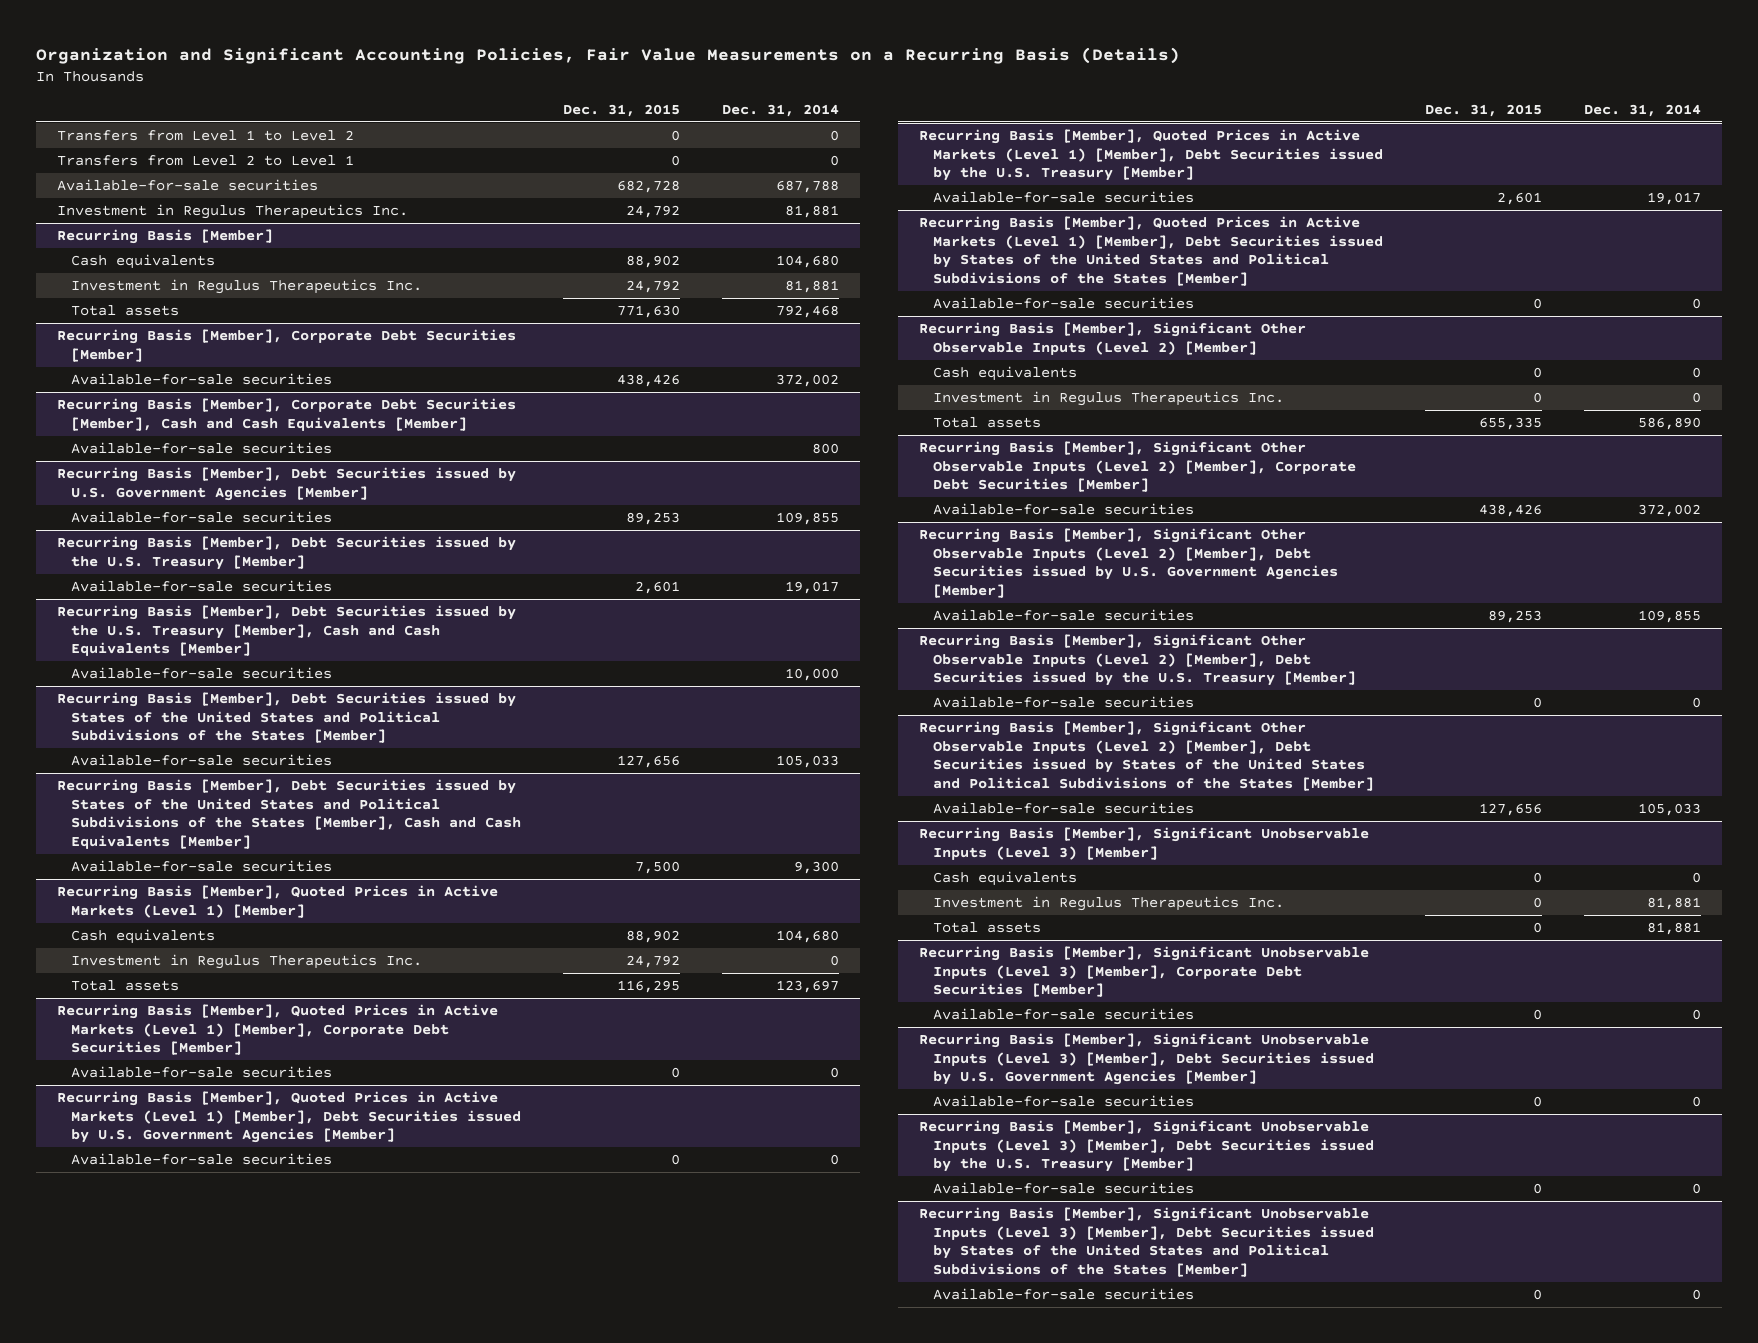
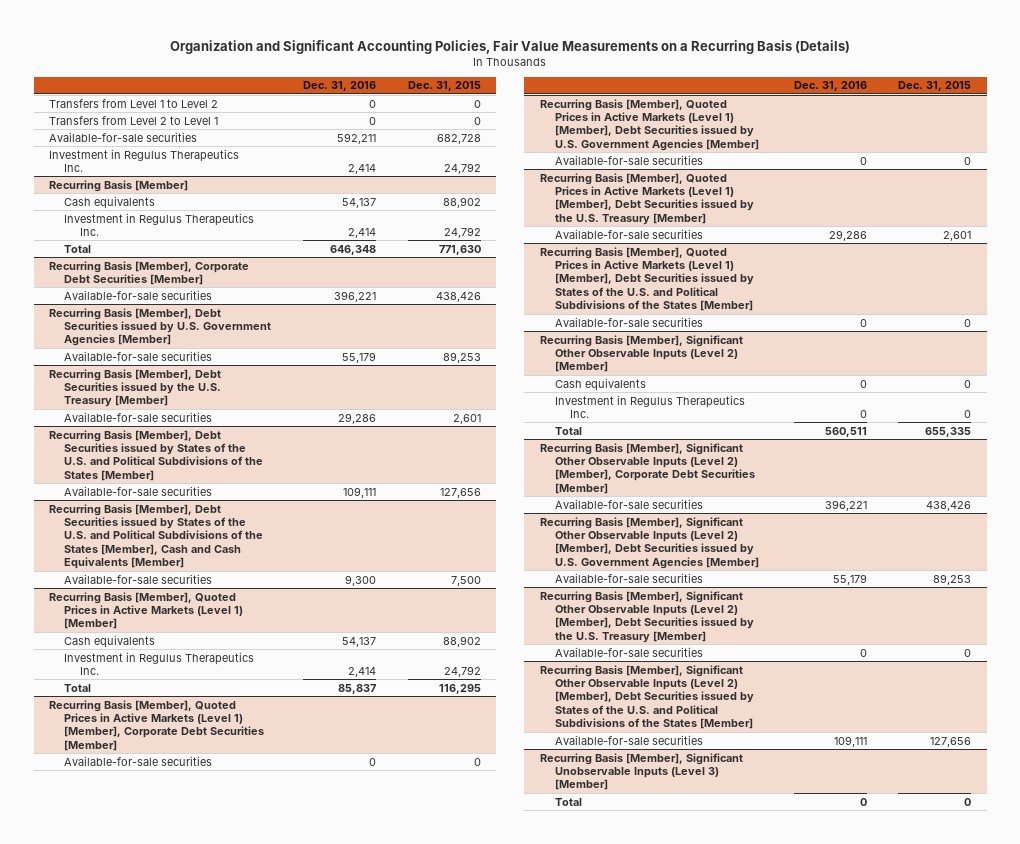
[721,103,839,117] Dec. 31, 2014 -> none
none -> [303,81,377,92] Dec. 31, 2016
[71,305,180,317] Total assets -> [64,244,92,253] Total
[57,398,517,431] Recurring Basis [Member], Corporate Debt Securities [Member], Cash and Cash Equivalents [Member] -> none
[71,442,333,455] Available-for-sale securities -> none
[57,605,517,657] Recurring Basis [Member], Debt Securities issued by the U.S. Treasury [Member], Cash and Cash Equivalents [Member] -> none
[71,667,333,680] Available-for-sale securities -> none
[57,692,517,744] Recurring Basis [Member], Debt Securities issued by States of the United States and Political Subdivisions of the States [Member] -> [49,429,264,481] Recurring Basis [Member], Debt Securities issued by States of the U.S. and Political Subdivisions of the States [Member]
[57,779,522,849] Recurring Basis [Member], Debt Securities issued by States of the United States and Political Subdivisions of the States [Member], Cash and Cash Equivalents [Member] -> [49,503,264,570] Recurring Basis [Member], Debt Securities issued by States of the U.S. and Political Subdivisions of the States [Member], Cash and Cash Equivalents [Member]
[71,980,180,992] Total assets -> [64,683,92,692] Total
[919,216,1384,286] Recurring Basis [Member], Quoted Prices in Active Markets (Level 1) [Member], Debt Securities issued by States of the United States and Political Subdivisions of the States [Member] -> [539,246,755,312] Recurring Basis [Member], Quoted Prices in Active Markets (Level 1) [Member], Debt Securities issued by States of the U.S. and Political Subdivisions of the States [Member]
[933,417,1042,429] Total assets -> [555,426,583,435] Total
[919,721,1375,791] Recurring Basis [Member], Significant Other Observable Inputs (Level 2) [Member], Debt Securities issued by States of the United States and Political Subdivisions of the States [Member] -> [539,664,755,730] Recurring Basis [Member], Significant Other Observable Inputs (Level 2) [Member], Debt Securities issued by States of the U.S. and Political Subdivisions of the States [Member]
[933,871,1078,887] Cash equivalents -> none
[933,896,1285,912] Investment in Regulus Therapeutics Inc. -> none
[919,946,1370,998] Recurring Basis [Member], Significant Unobservable Inputs (Level 3) [Member], Corporate Debt Securities [Member] -> none
[933,1008,1195,1021] Available-for-sale securities -> none
[919,1033,1375,1086] Recurring Basis [Member], Significant Unobservable Inputs (Level 3) [Member], Debt Securities issued by U.S. Government Agencies [Member] -> none
[933,1095,1195,1108] Available-for-sale securities -> none
[919,1120,1375,1173] Recurring Basis [Member], Significant Unobservable Inputs (Level 3) [Member], Debt Securities issued by the U.S. Treasury [Member] -> none
[933,1182,1195,1195] Available-for-sale securities -> none
[919,1207,1375,1277] Recurring Basis [Member], Significant Unobservable Inputs (Level 3) [Member], Debt Securities issued by States of the United States and Political Subdivisions of the States [Member] -> none
[933,1288,1195,1301] Available-for-sale securities -> none
[933,922,1042,934] Total assets -> [555,797,583,806] Total

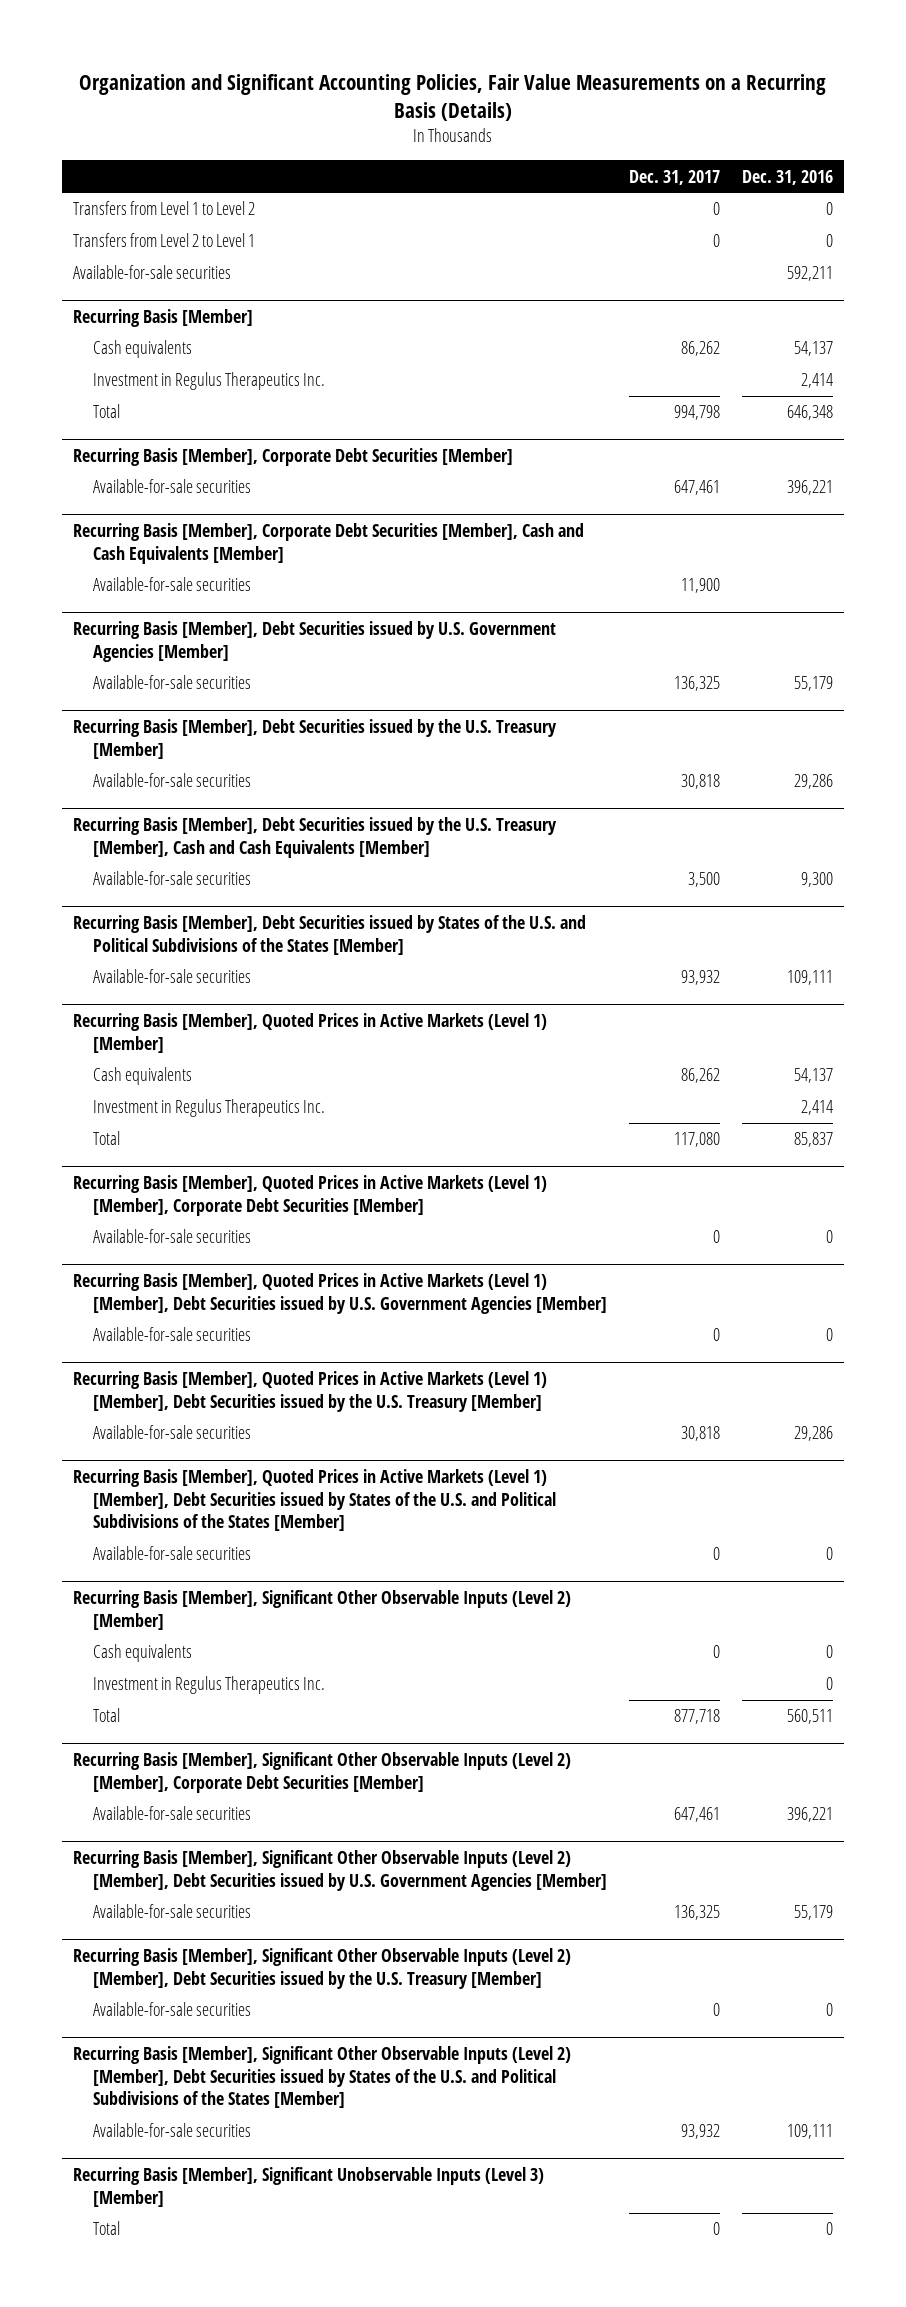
[407,81,481,92] Dec. 31, 2015 -> none
none -> [628,169,720,185] Dec. 31, 2017
[49,148,240,173] Investment in Regulus Therapeutics Inc. -> none
none -> [73,522,585,564] Recurring Basis [Member], Corporate Debt Securities [Member], Cash and Cash Equivalents [Member]
none -> [92,577,251,592] Available-for-sale securities
none -> [73,816,558,858] Recurring Basis [Member], Debt Securities issued by the U.S. Treasury [Member], Cash and Cash Equivalents [Member]
none -> [92,871,251,886] Available-for-sale securities
[49,503,264,570] Recurring Basis [Member], Debt Securities issued by States of the U.S. and Political Subdivisions of the States [Member], Cash and Cash Equivalents [Member] -> none
[64,573,213,584] Available-for-sale securities -> none

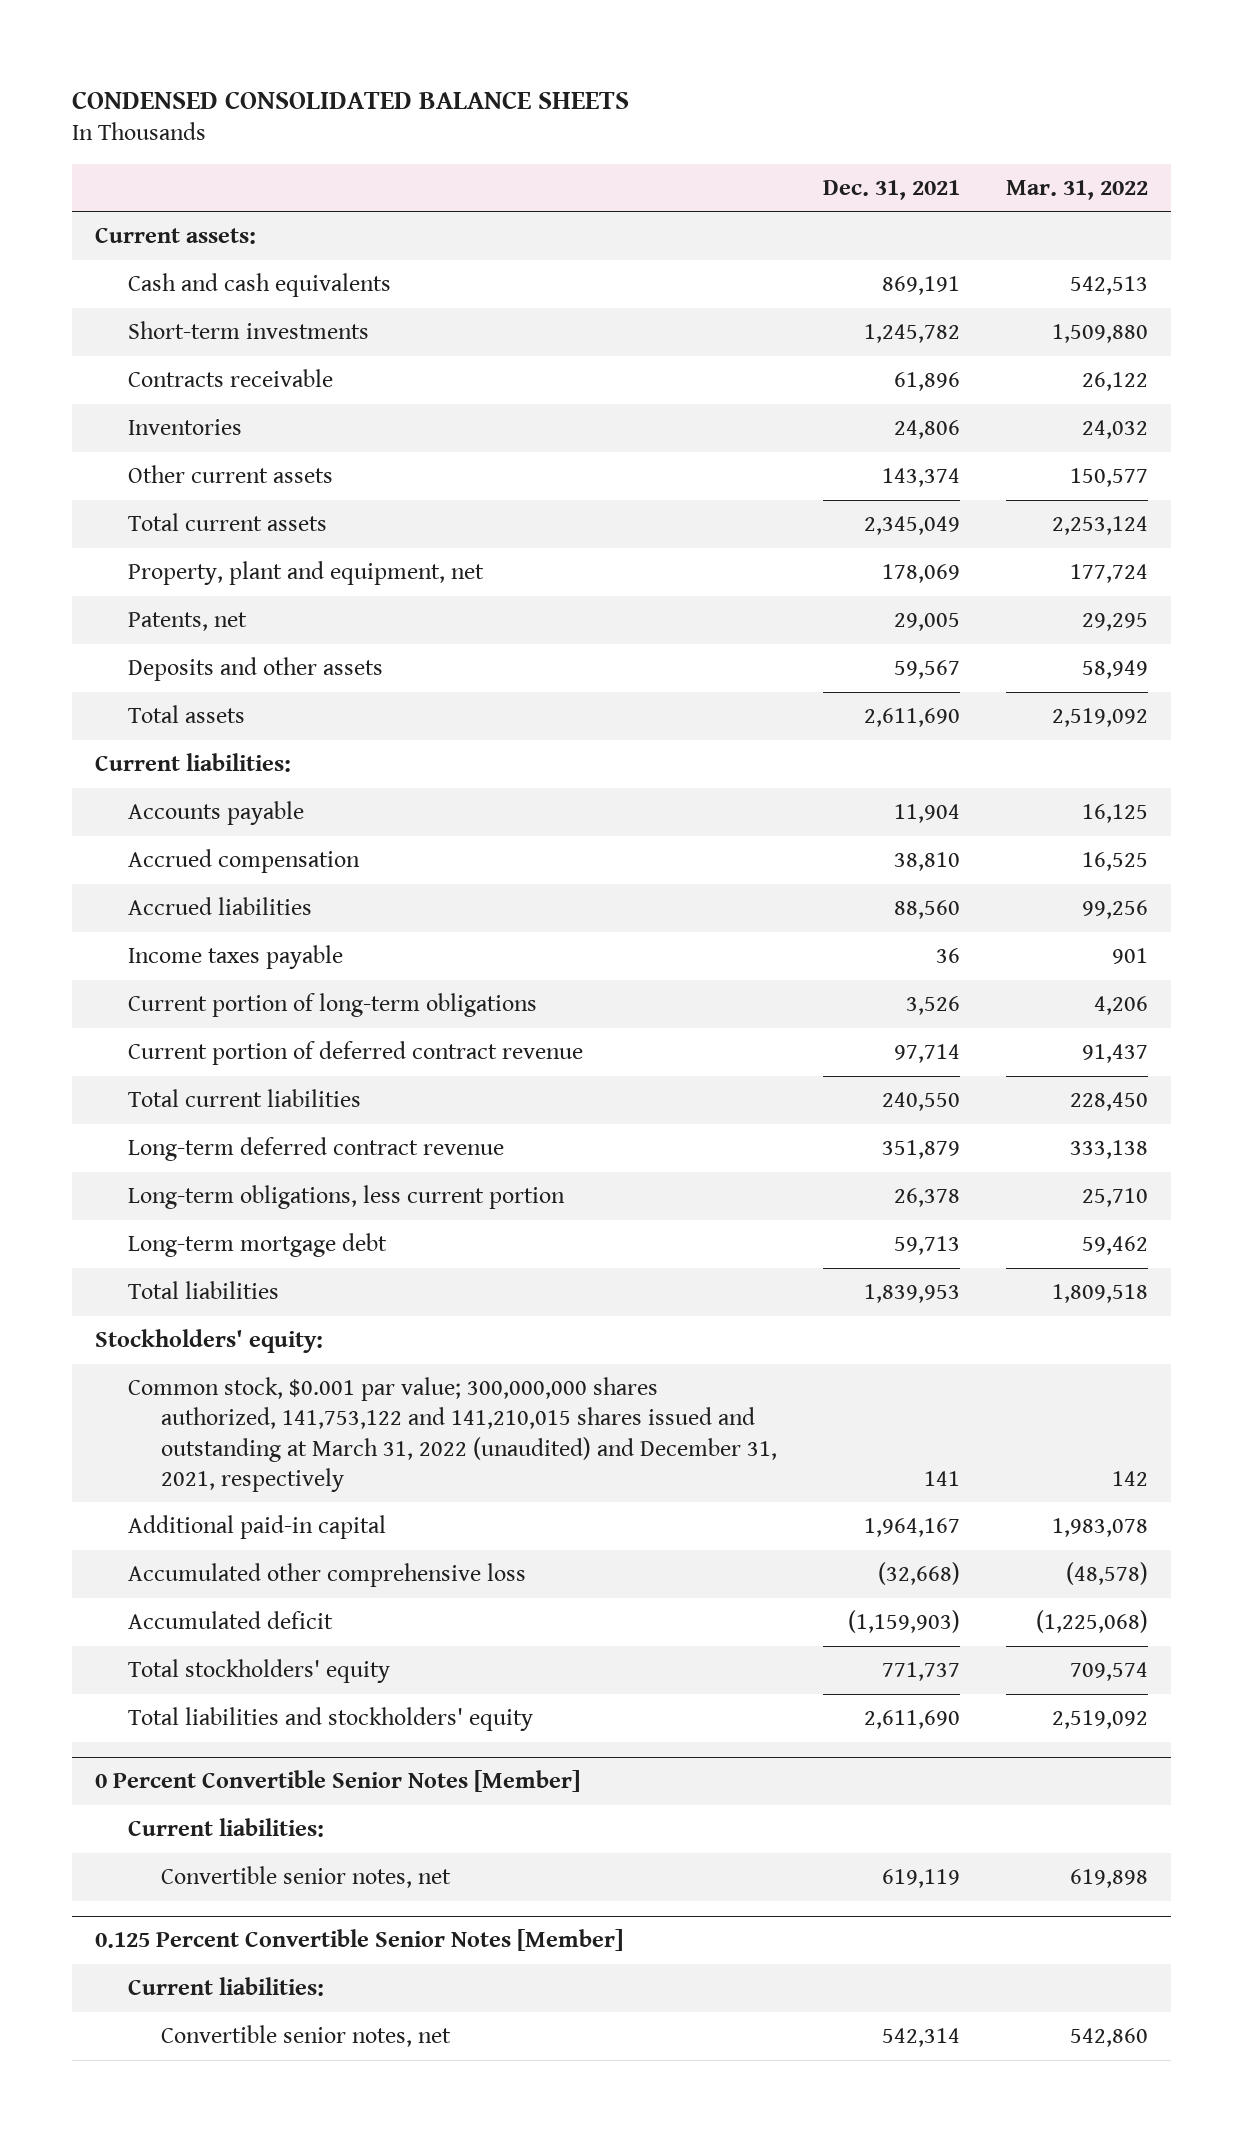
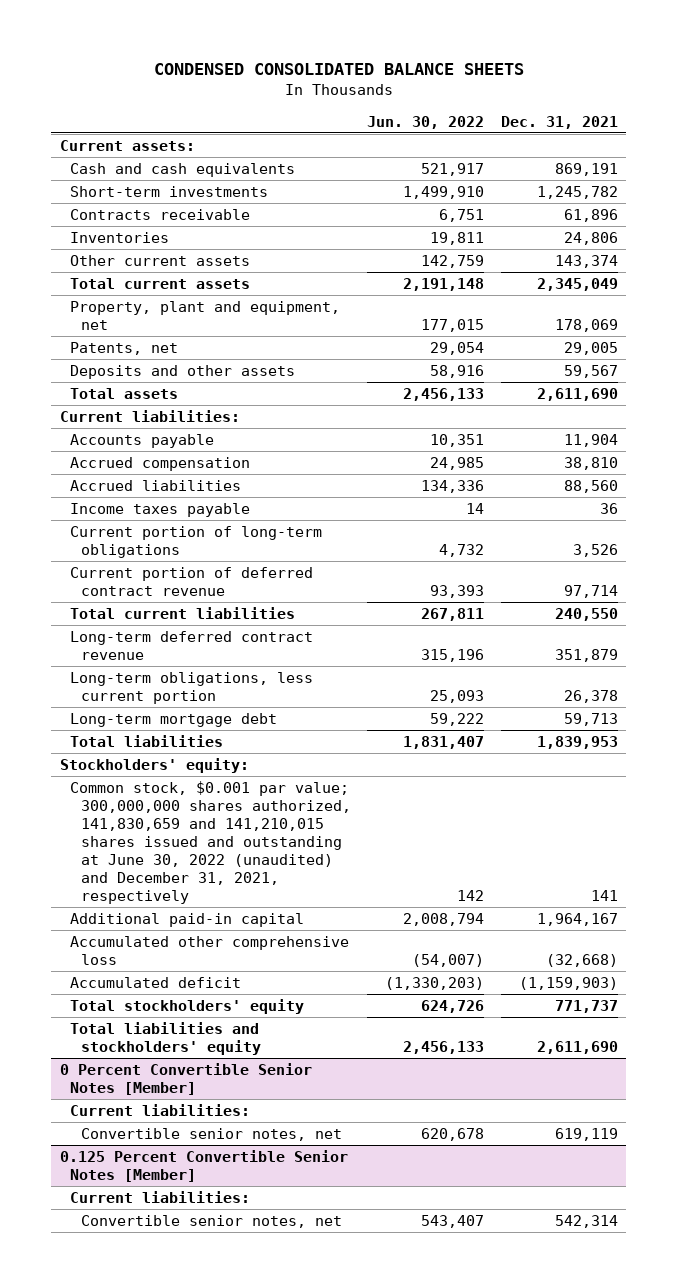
[1006,179,1149,200] Mar. 31, 2022 -> none
none -> [367,115,485,129] Jun. 30, 2022
[127,1377,778,1492] Common stock, $0.001 par value; 300,000,000 shares authorized, 141,753,122 and 141,210,015 shares issued and outstanding at March 31, 2022 (unaudited) and December 31, 2021, respectively -> [70,780,351,905] Common stock, $0.001 par value; 300,000,000 shares authorized, 141,830,659 and 141,210,015 shares issued and outstanding at June 30, 2022 (unaudited) and December 31, 2021, respectively

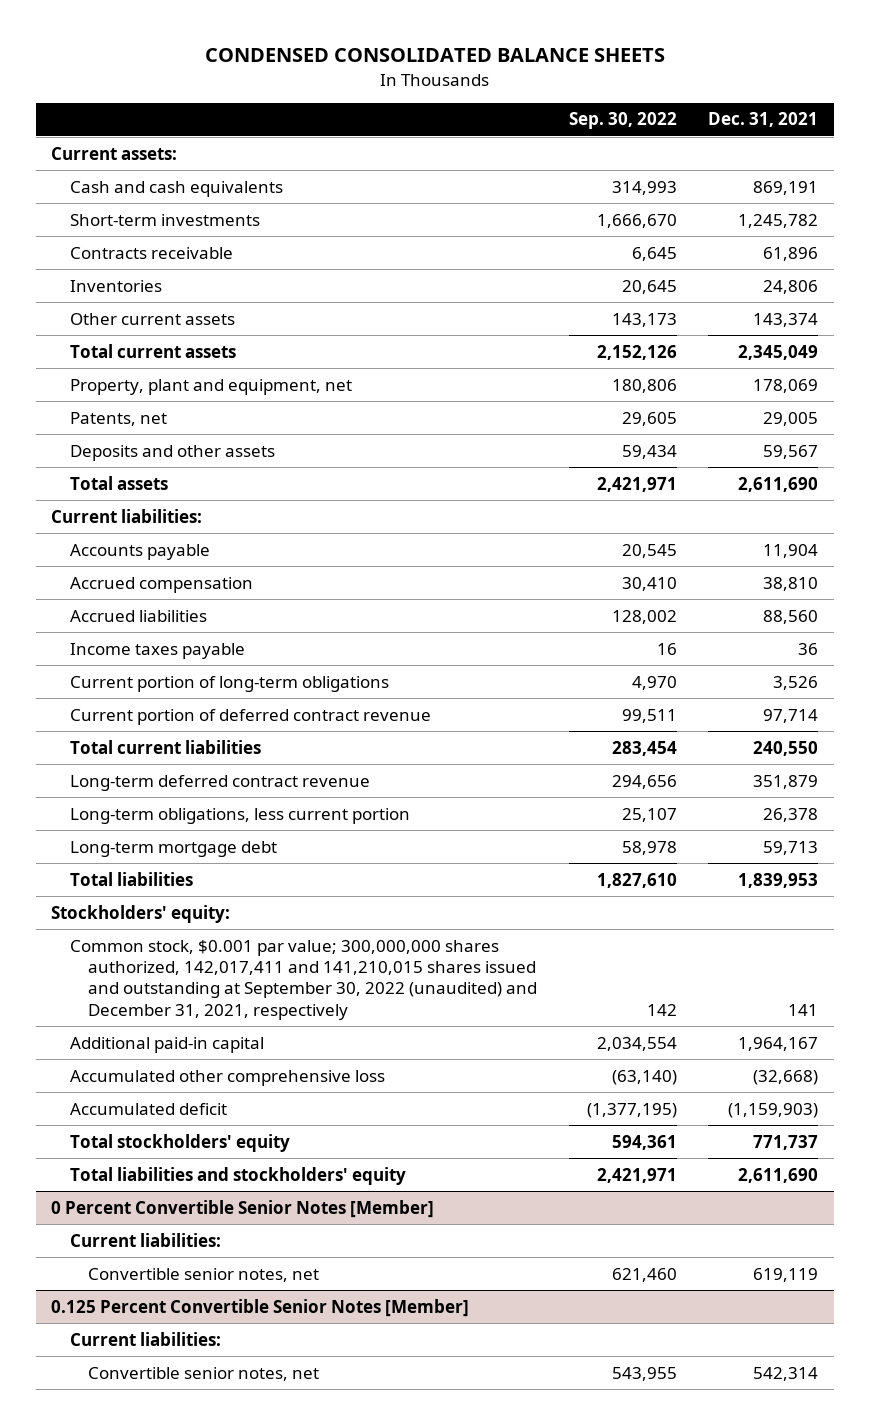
[367,115,485,129] Jun. 30, 2022 -> none
none -> [568,112,677,130] Sep. 30, 2022
[70,780,351,905] Common stock, $0.001 par value; 300,000,000 shares authorized, 141,830,659 and 141,210,015 shares issued and outstanding at June 30, 2022 (unaudited) and December 31, 2021, respectively -> [69,939,538,1020] Common stock, $0.001 par value; 300,000,000 shares authorized, 142,017,411 and 141,210,015 shares issued and outstanding at September 30, 2022 (unaudited) and December 31, 2021, respectively

